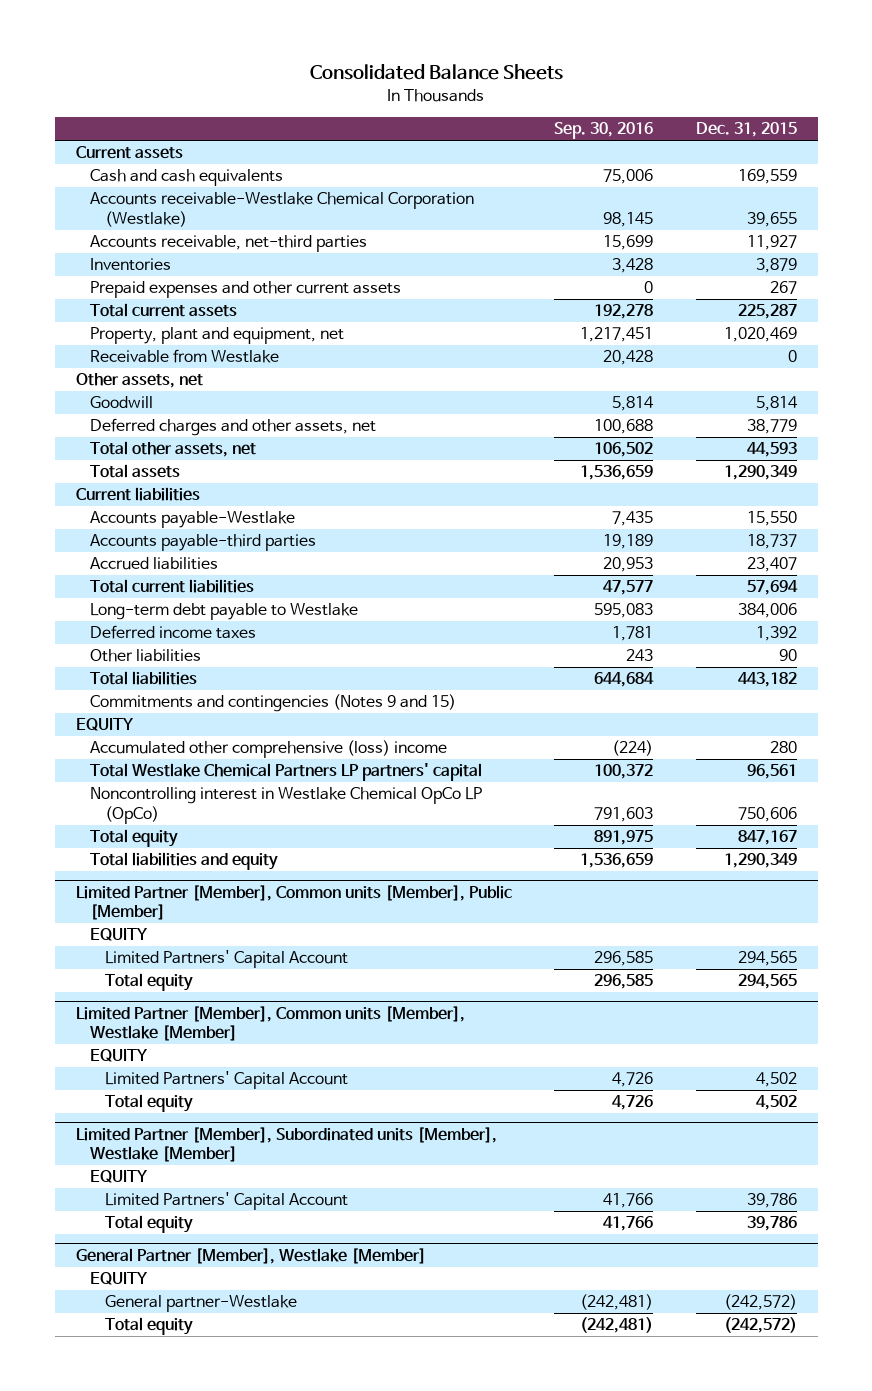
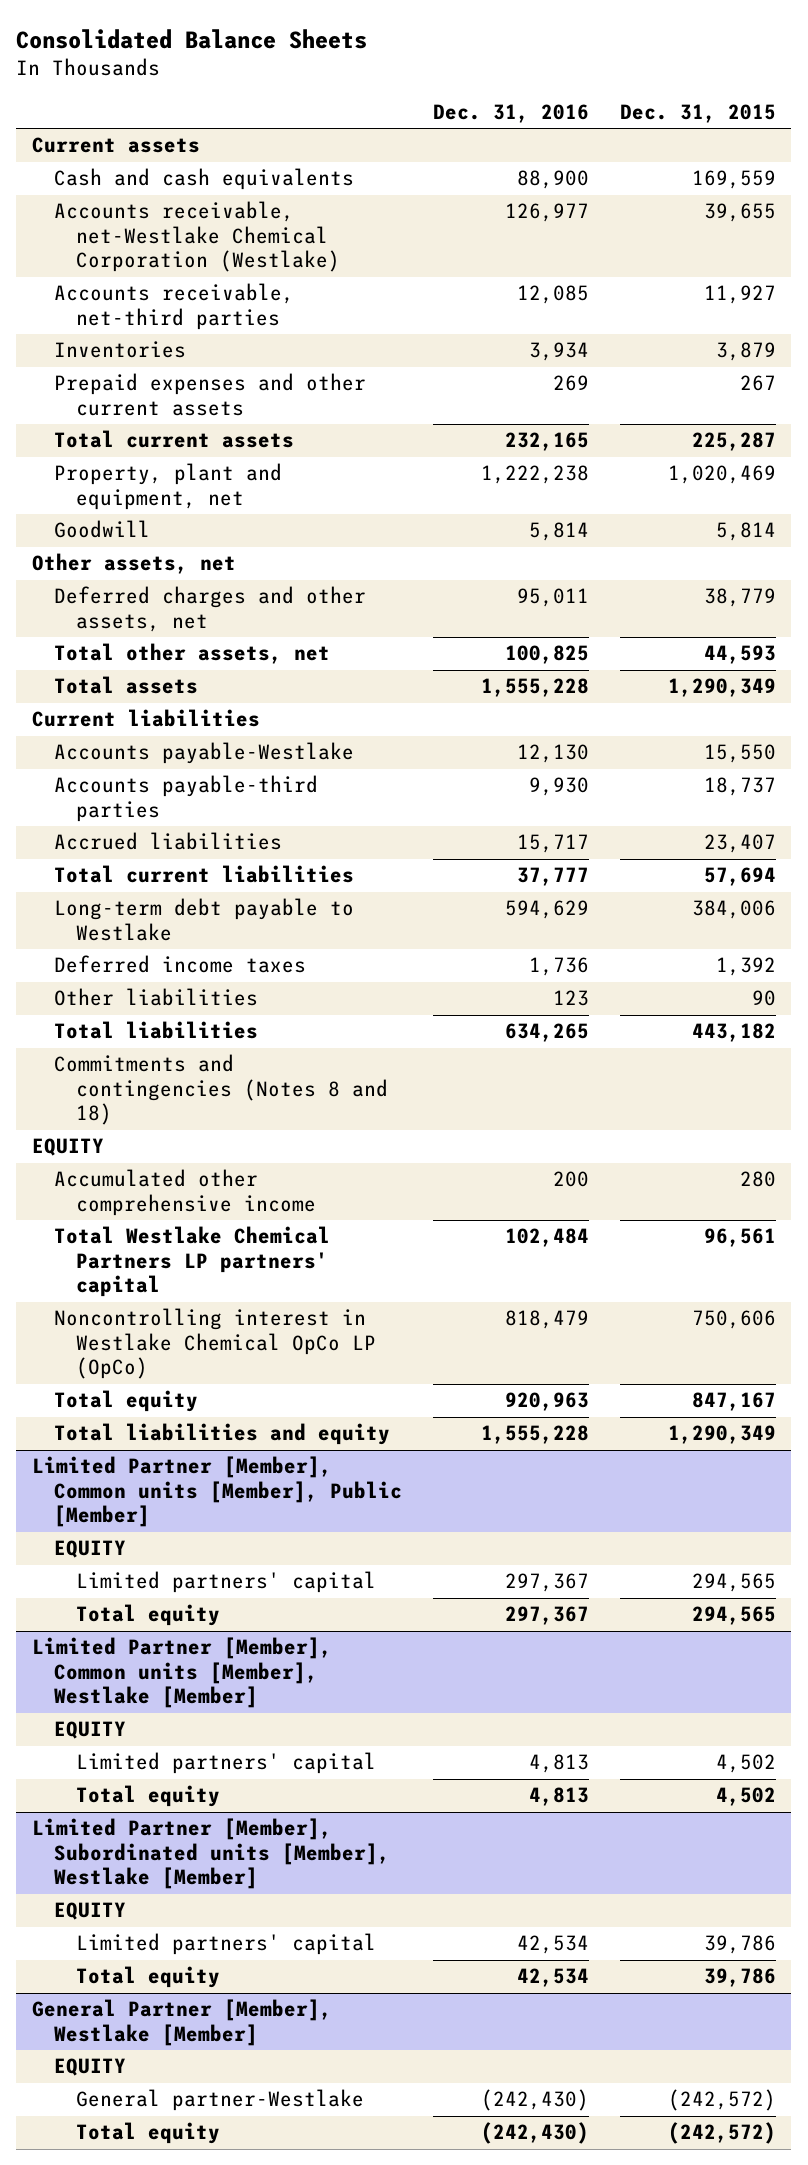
[554,122,654,140] Sep. 30, 2016 -> none
none -> [432,103,589,123] Dec. 31, 2016
[90,192,475,227] Accounts receivable-Westlake Chemical Corporation (Westlake) -> [53,201,340,273] Accounts receivable, net-Westlake Chemical Corporation (Westlake)
[90,349,280,364] Receivable from Westlake -> none
[75,373,203,389] Other assets, net -> [31,553,236,575] Other assets, net
[90,694,457,713] Commitments and contingencies (Notes 9 and 15) -> [53,1054,388,1126] Commitments and contingencies (Notes 8 and 18)
[90,740,448,759] Accumulated other comprehensive (loss) income -> [53,1169,316,1216] Accumulated other comprehensive income
[104,950,348,969] Limited Partners' Capital Account -> [75,1571,376,1594] Limited partners' capital
[104,1071,348,1090] Limited Partners' Capital Account -> [75,1752,376,1775] Limited partners' capital
[104,1192,348,1211] Limited Partners' Capital Account -> [75,1933,376,1956] Limited partners' capital

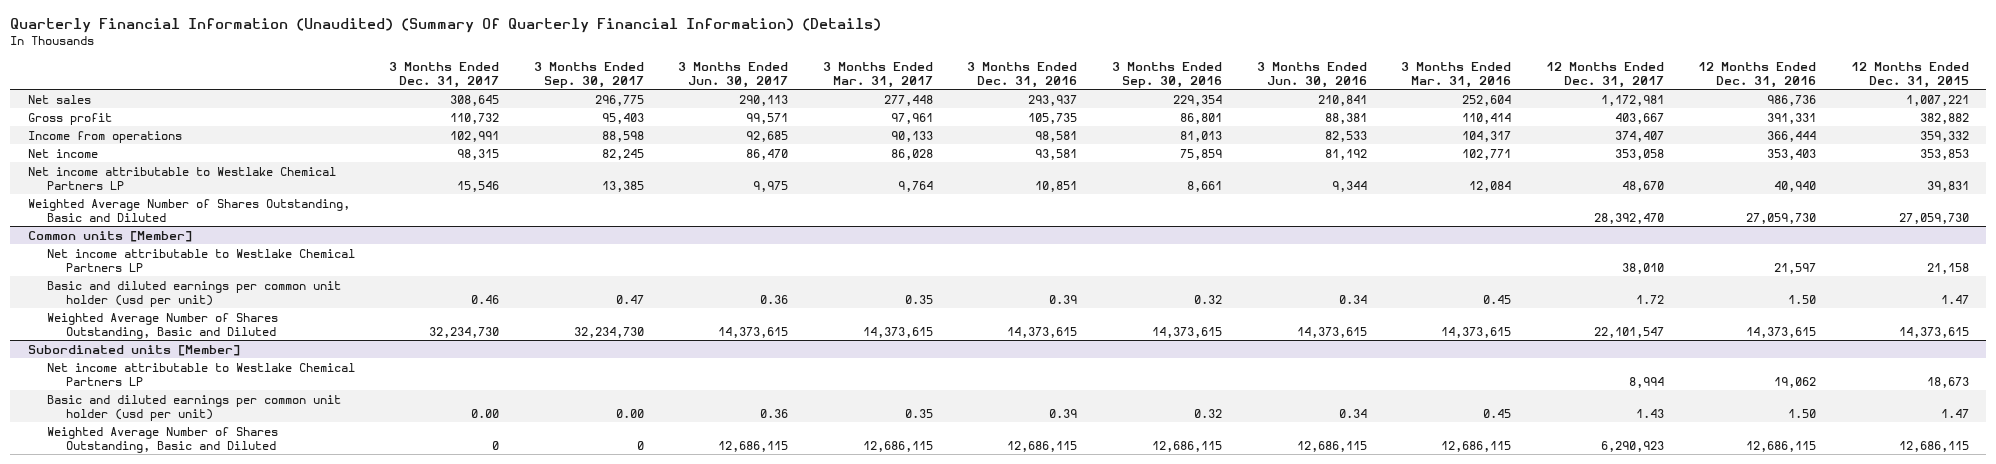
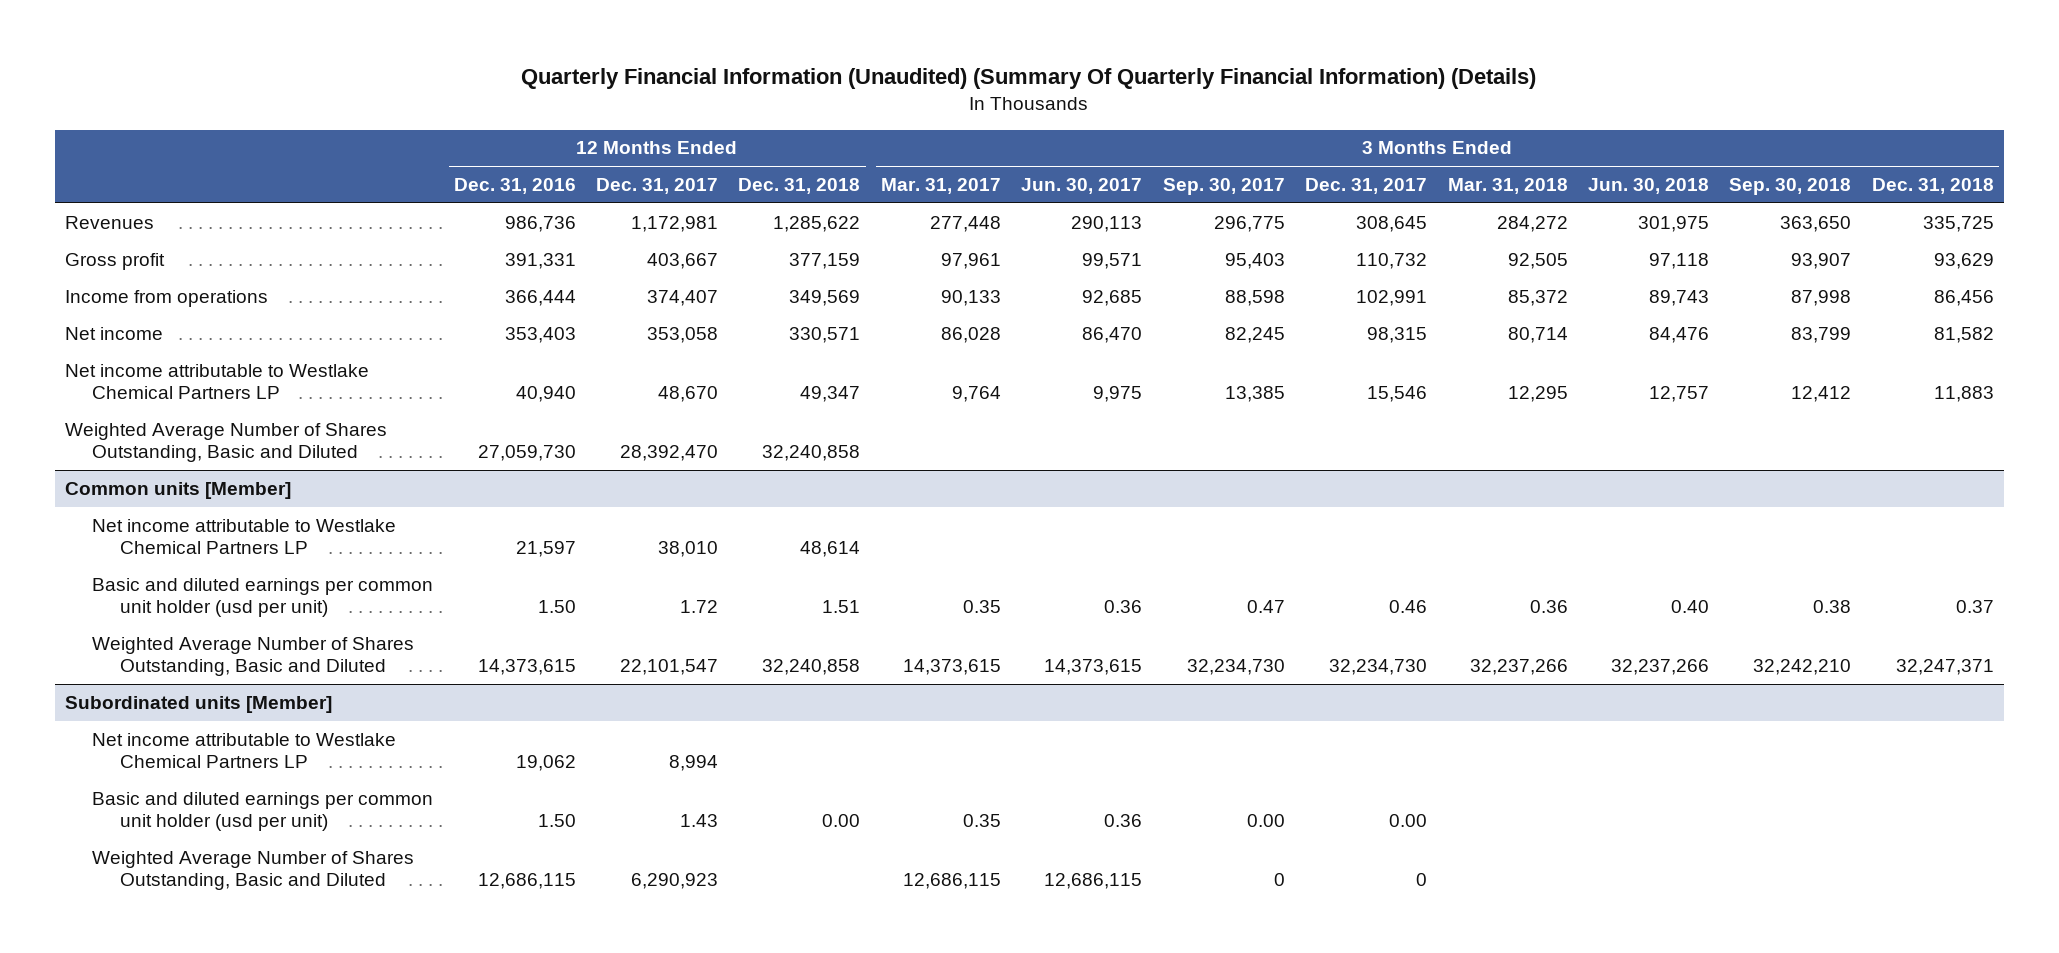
[967,61,1078,88] 3 Months Ended Dec. 31, 2016 -> none
[1112,61,1223,88] 3 Months Ended Sep. 30, 2016 -> none
[1256,61,1367,88] 3 Months Ended Jun. 30, 2016 -> none
[1401,61,1512,88] 3 Months Ended Mar. 31, 2016 -> none
[1850,61,1969,88] 12 Months Ended Dec. 31, 2015 -> none
none -> [738,178,861,195] Dec. 31, 2018
none -> [1447,178,1568,195] Mar. 31, 2018
none -> [1588,178,1710,195] Jun. 30, 2018
none -> [1729,178,1852,196] Sep. 30, 2018
none -> [1871,178,1994,195] Dec. 31, 2018
[27,94,91,104] Net sales -> [64,215,154,229] Revenues

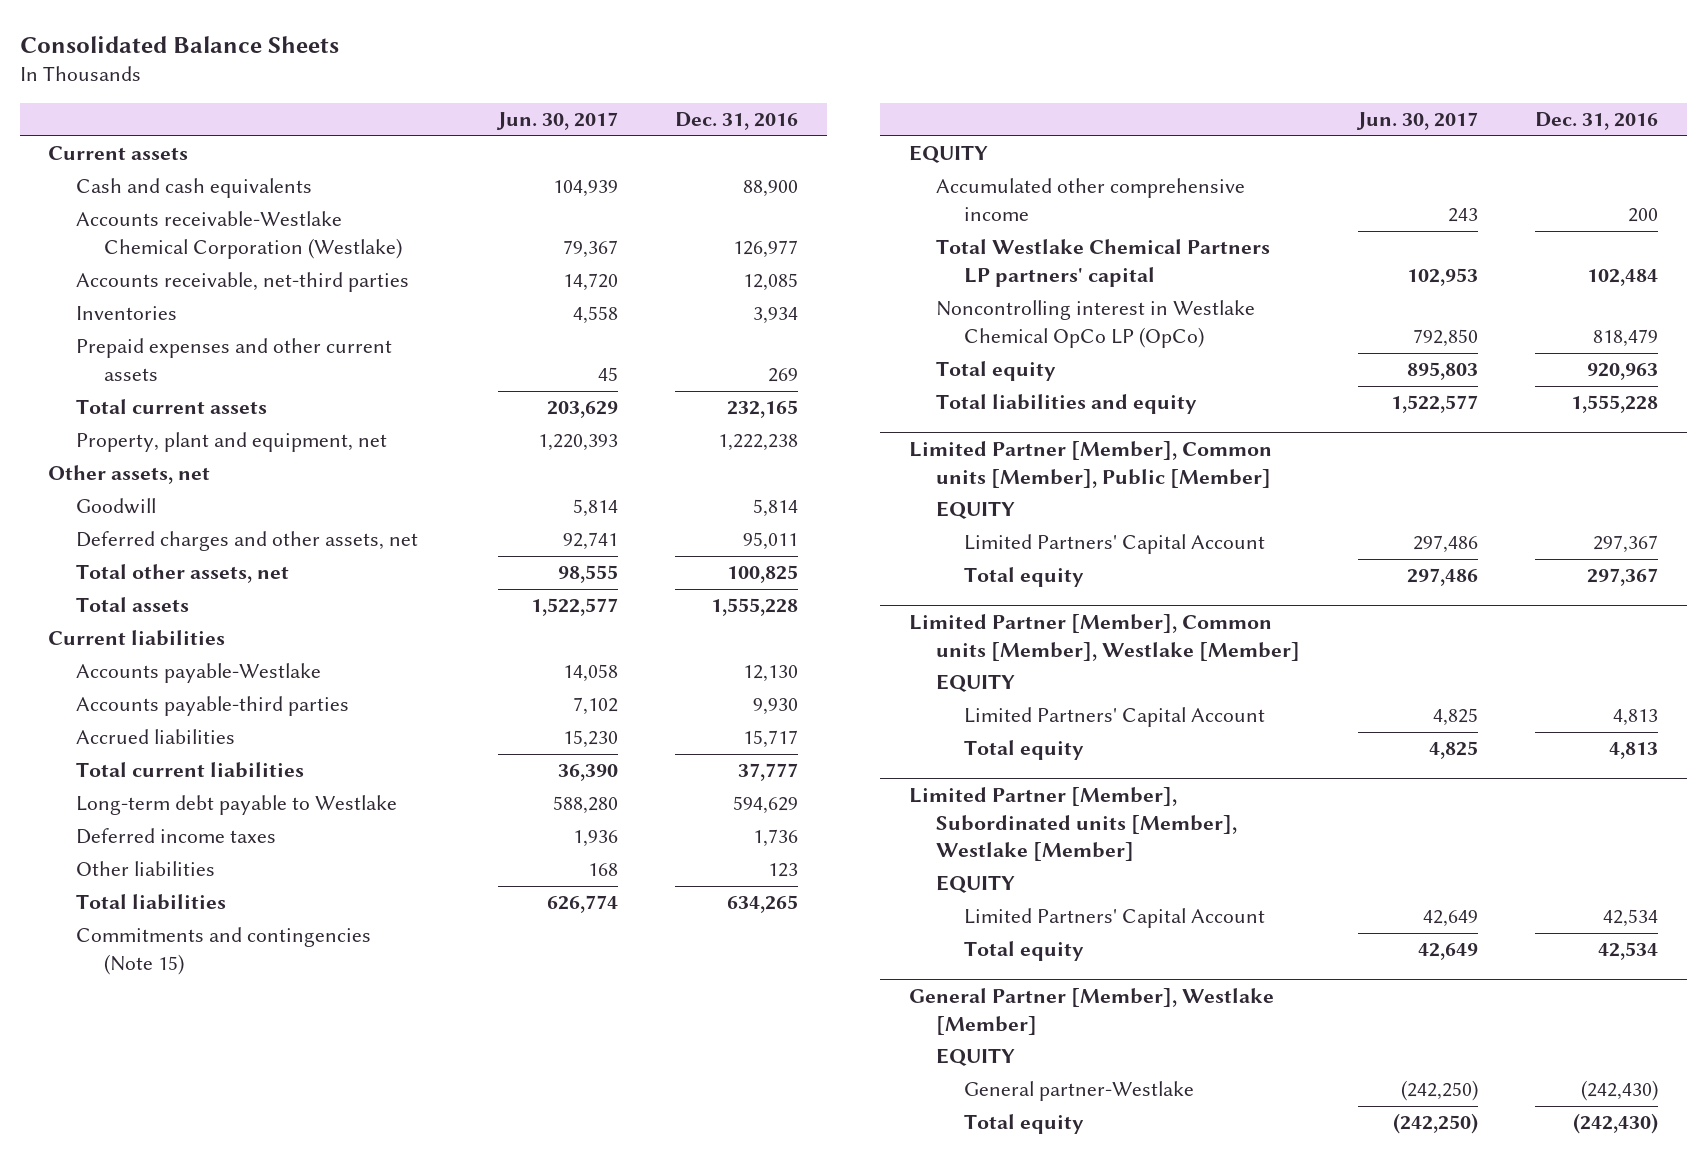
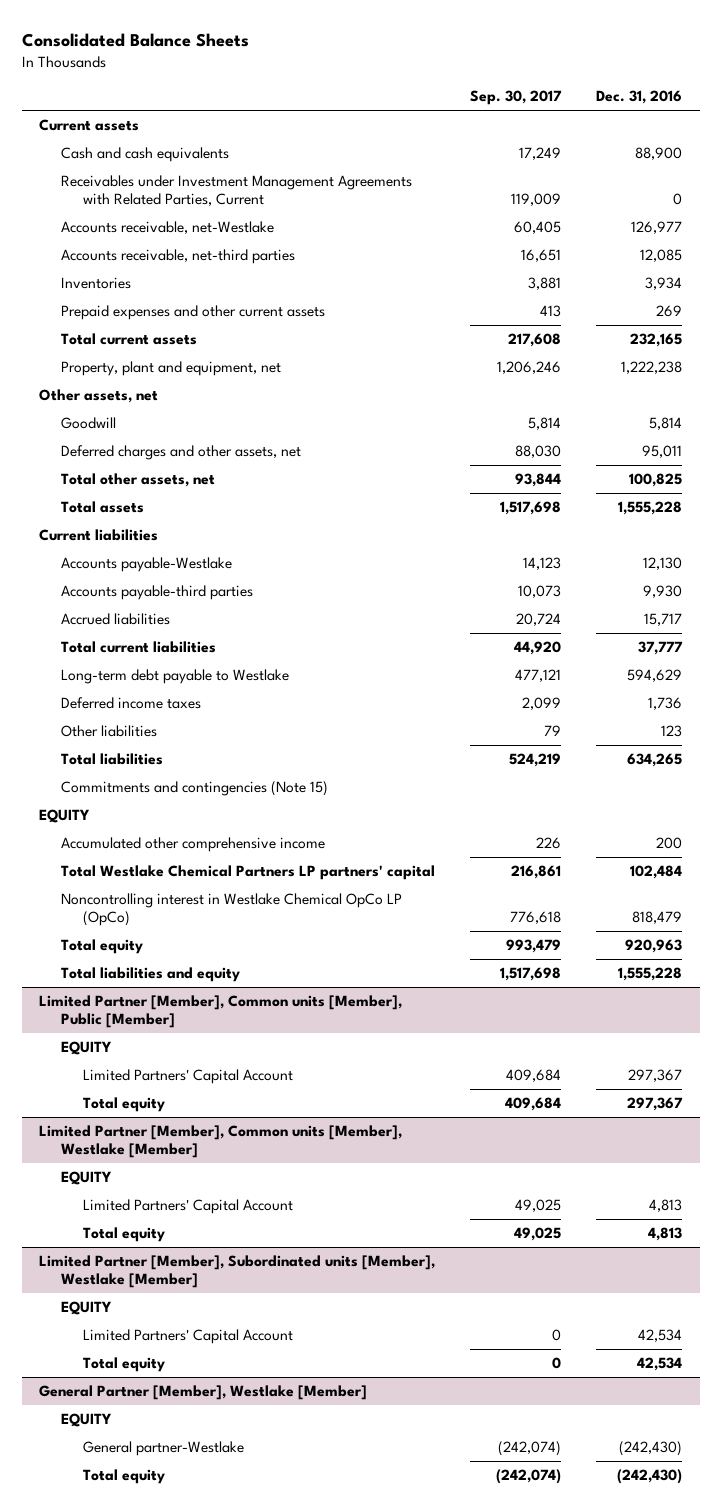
[495,111,618,130] Jun. 30, 2017 -> none
none -> [470,90,563,106] Sep. 30, 2017
none -> [61,174,413,207] Receivables under Investment Management Agreements with Related Parties, Current
[76,211,402,259] Accounts receivable-Westlake Chemical Corporation (Westlake) -> [61,220,275,234] Accounts receivable, net-Westlake

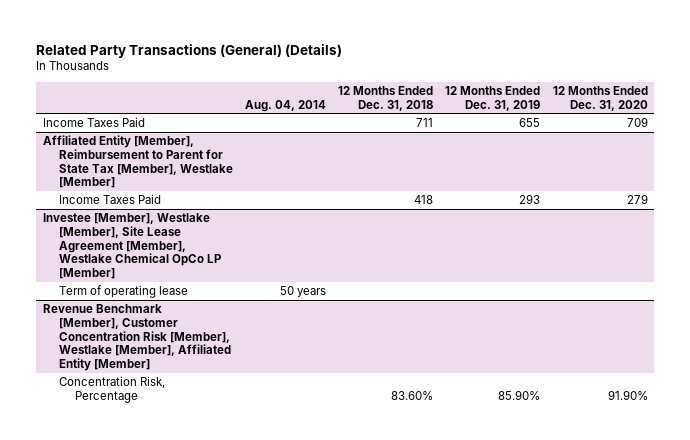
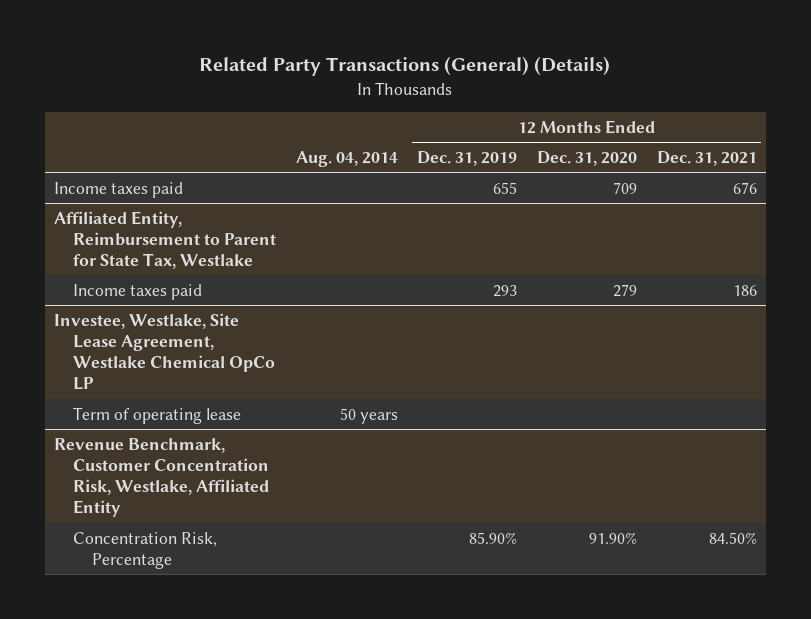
[338,86,434,111] 12 Months Ended Dec. 31, 2018 -> none
none -> [656,150,757,166] Dec. 31, 2021
[42,117,145,128] Income Taxes Paid -> [54,181,184,198] Income taxes paid
[42,135,233,189] Affiliated Entity [Member], Reimbursement to Parent for State Tax [Member], Westlake [Member] -> [54,210,277,269] Affiliated Entity, Reimbursement to Parent for State Tax, Westlake
[58,194,161,205] Income Taxes Paid -> [73,283,203,300] Income taxes paid
[42,213,221,280] Investee [Member], Westlake [Member], Site Lease Agreement [Member], Westlake Chemical OpCo LP [Member] -> [54,312,276,391] Investee, Westlake, Site Lease Agreement, Westlake Chemical OpCo LP
[42,304,231,372] Revenue Benchmark [Member], Customer Concentration Risk [Member], Westlake [Member], Affiliated Entity [Member] -> [54,437,270,518] Revenue Benchmark, Customer Concentration Risk, Westlake, Affiliated Entity

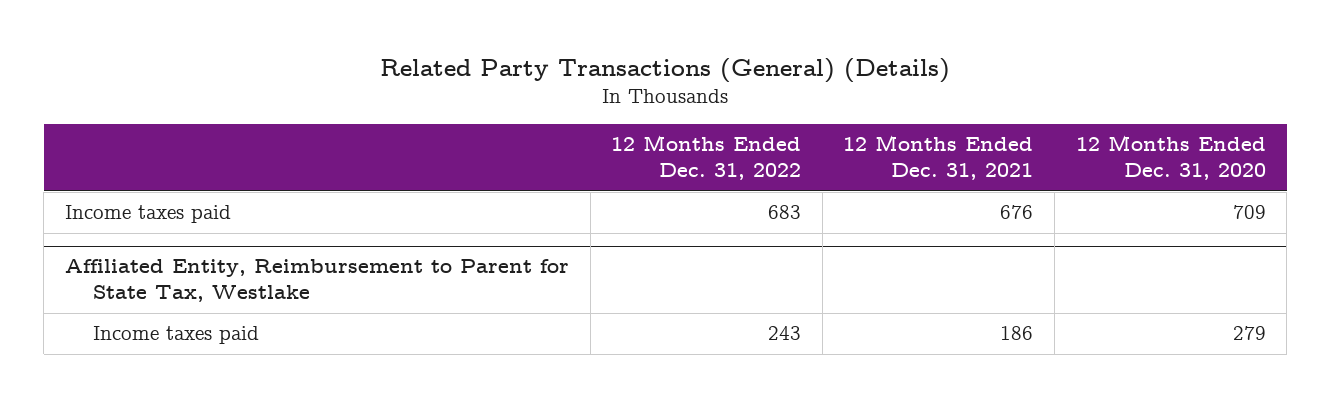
[295,150,398,167] Aug. 04, 2014 -> none
[417,150,518,166] Dec. 31, 2019 -> none
none -> [611,135,802,181] 12 Months Ended Dec. 31, 2022
[54,312,276,391] Investee, Westlake, Site Lease Agreement, Westlake Chemical OpCo LP -> none
[73,406,242,424] Term of operating lease -> none
[54,437,270,518] Revenue Benchmark, Customer Concentration Risk, Westlake, Affiliated Entity -> none
[73,531,218,569] Concentration Risk, Percentage -> none

